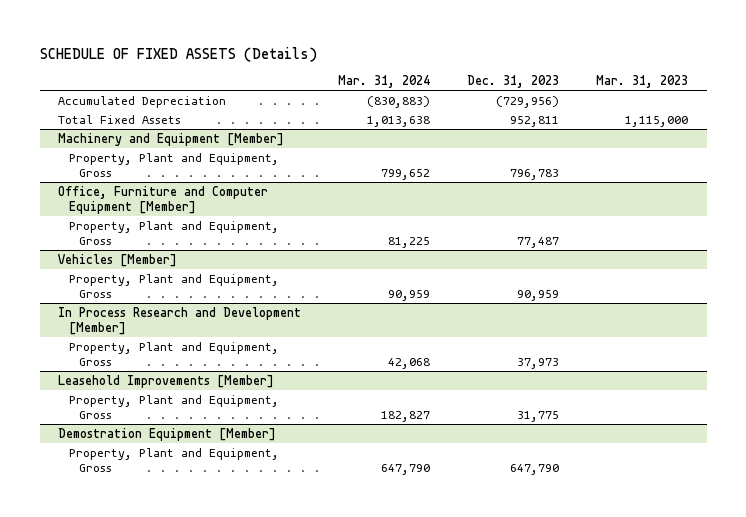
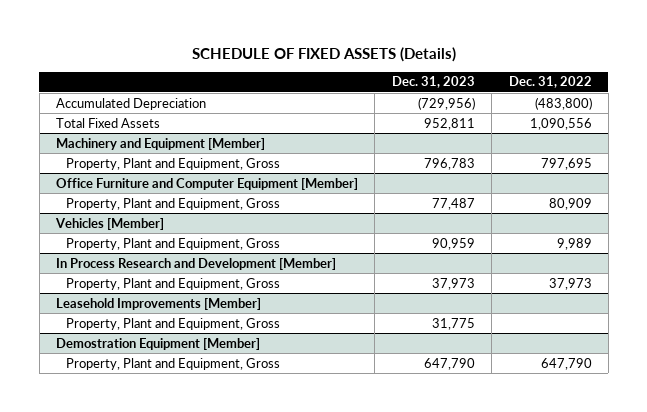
[338,75,431,89] Mar. 31, 2024 -> none
[596,75,689,89] Mar. 31, 2023 -> none
none -> [508,76,592,89] Dec. 31, 2022
[58,185,269,214] Office, Furniture and Computer Equipment [Member] -> [55,177,358,190] Office Furniture and Computer Equipment [Member]

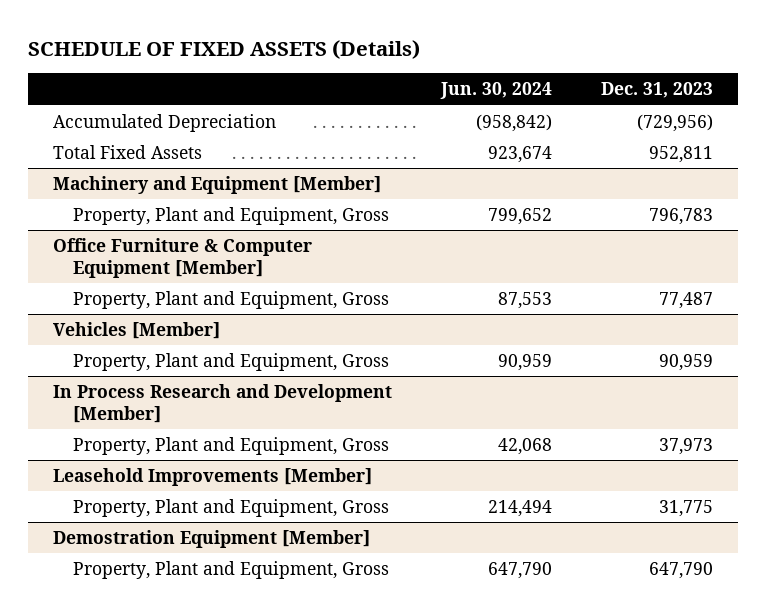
[508,76,592,89] Dec. 31, 2022 -> none
none -> [440,82,553,100] Jun. 30, 2024
[55,177,358,190] Office Furniture and Computer Equipment [Member] -> [52,237,312,278] Office Furniture & Computer Equipment [Member]

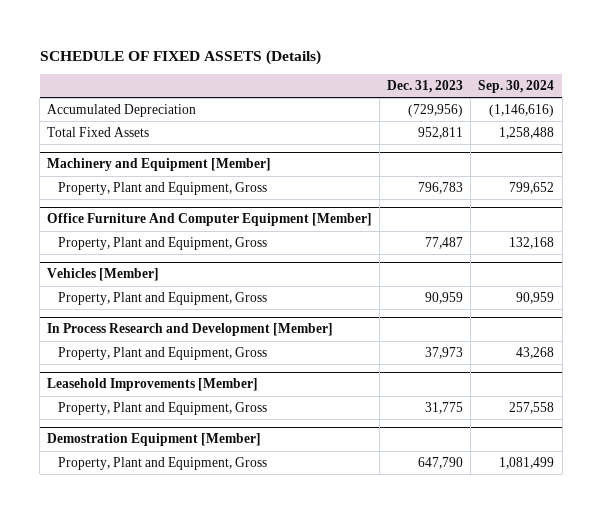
[440,82,553,100] Jun. 30, 2024 -> none
none -> [478,79,555,93] Sep. 30, 2024
[52,237,312,278] Office Furniture & Computer Equipment [Member] -> [47,213,373,227] Office Furniture And Computer Equipment [Member]

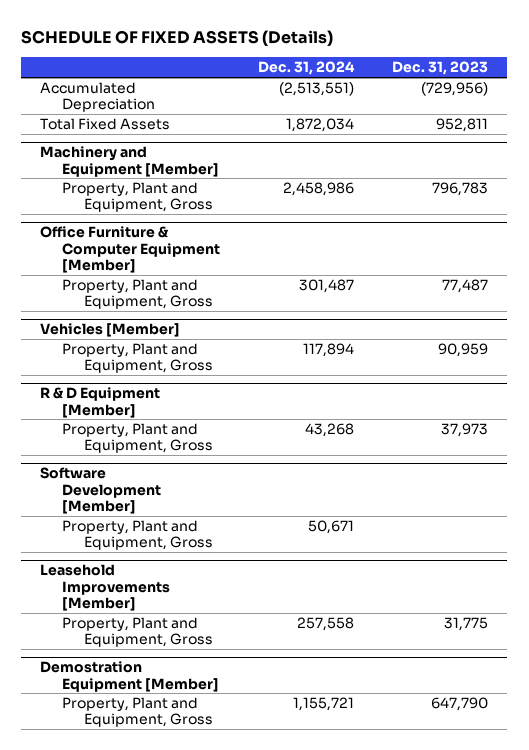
[478,79,555,93] Sep. 30, 2024 -> none
none -> [258,61,356,76] Dec. 31, 2024
[47,213,373,227] Office Furniture And Computer Equipment [Member] -> [40,226,221,273] Office Furniture & Computer Equipment [Member]
[47,323,334,337] In Process Research and Development [Member] -> none
none -> [40,387,161,418] R & D Equipment [Member]
none -> [40,467,162,514] Software Development [Member]
none -> [62,520,213,551] Property, Plant and Equipment, Gross

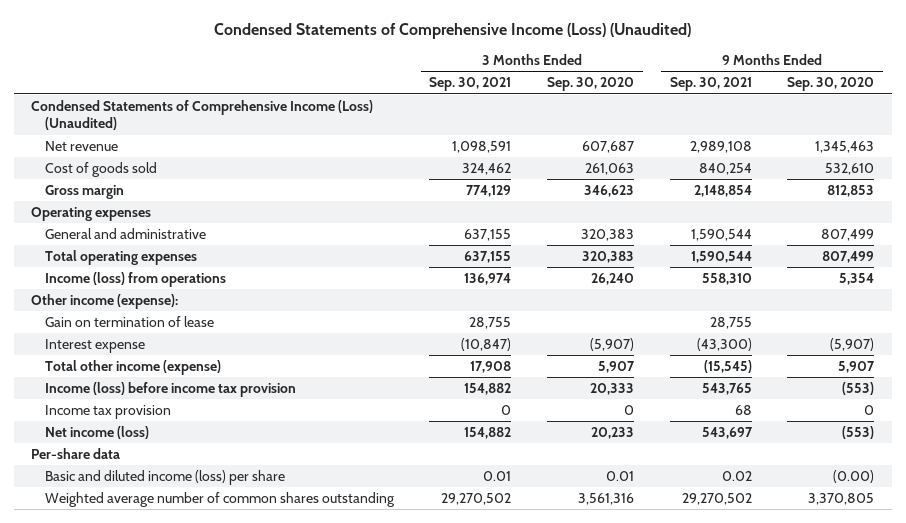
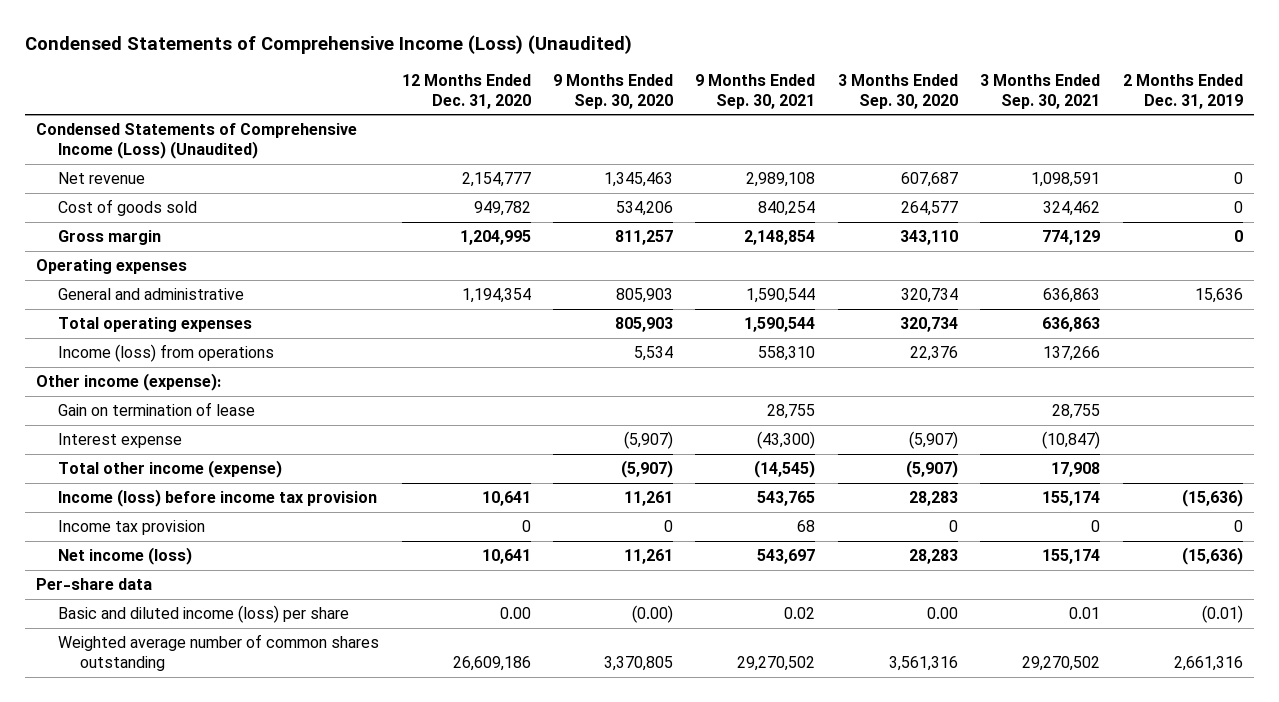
none -> [401,73,531,109] 12 Months Ended Dec. 31, 2020
none -> [1122,73,1243,109] 2 Months Ended Dec. 31, 2019
[585,163,635,176] 261,063 -> [900,201,958,217] 264,577
[825,163,875,176] 532,610 -> [616,201,674,217] 534,206
[584,185,635,198] 346,623 -> [899,230,958,246] 343,110
[827,185,875,198] 812,853 -> [615,230,674,246] 811,257
[464,229,512,242] 637,155 -> [1043,288,1101,304] 636,863
[581,229,635,242] 320,383 -> [900,288,958,304] 320,734
[821,229,875,242] 807,499 -> [616,288,674,304] 805,903
[464,251,512,264] 637,155 -> [1042,317,1101,333] 636,863
[582,251,635,264] 320,383 -> [899,317,958,333] 320,734
[822,251,875,264] 807,499 -> [615,317,674,333] 805,903
[464,273,512,286] 136,974 -> [1043,346,1101,362] 137,266
[591,273,635,286] 26,240 -> [909,346,958,362] 22,376
[839,273,875,286] 5,354 -> [634,346,674,362] 5,534
[598,361,636,374] 5,907 -> [905,460,958,479] (5,907)
[703,360,752,374] (15,545) -> [754,460,816,479] (14,545)
[838,361,876,374] 5,907 -> [621,460,674,479] (5,907)
[464,383,512,396] 154,882 -> [1042,491,1101,507] 155,174
[590,383,635,396] 20,333 -> [908,491,958,507] 28,283
[842,382,875,396] (553) -> [624,491,674,507] 11,261
[464,427,512,440] 154,882 -> [1042,549,1101,565] 155,174
[591,427,635,440] 20,233 -> [908,549,958,565] 28,283
[842,426,875,440] (553) -> [624,549,674,565] 11,261
[606,471,635,482] 0.01 -> [926,607,958,620] 0.00

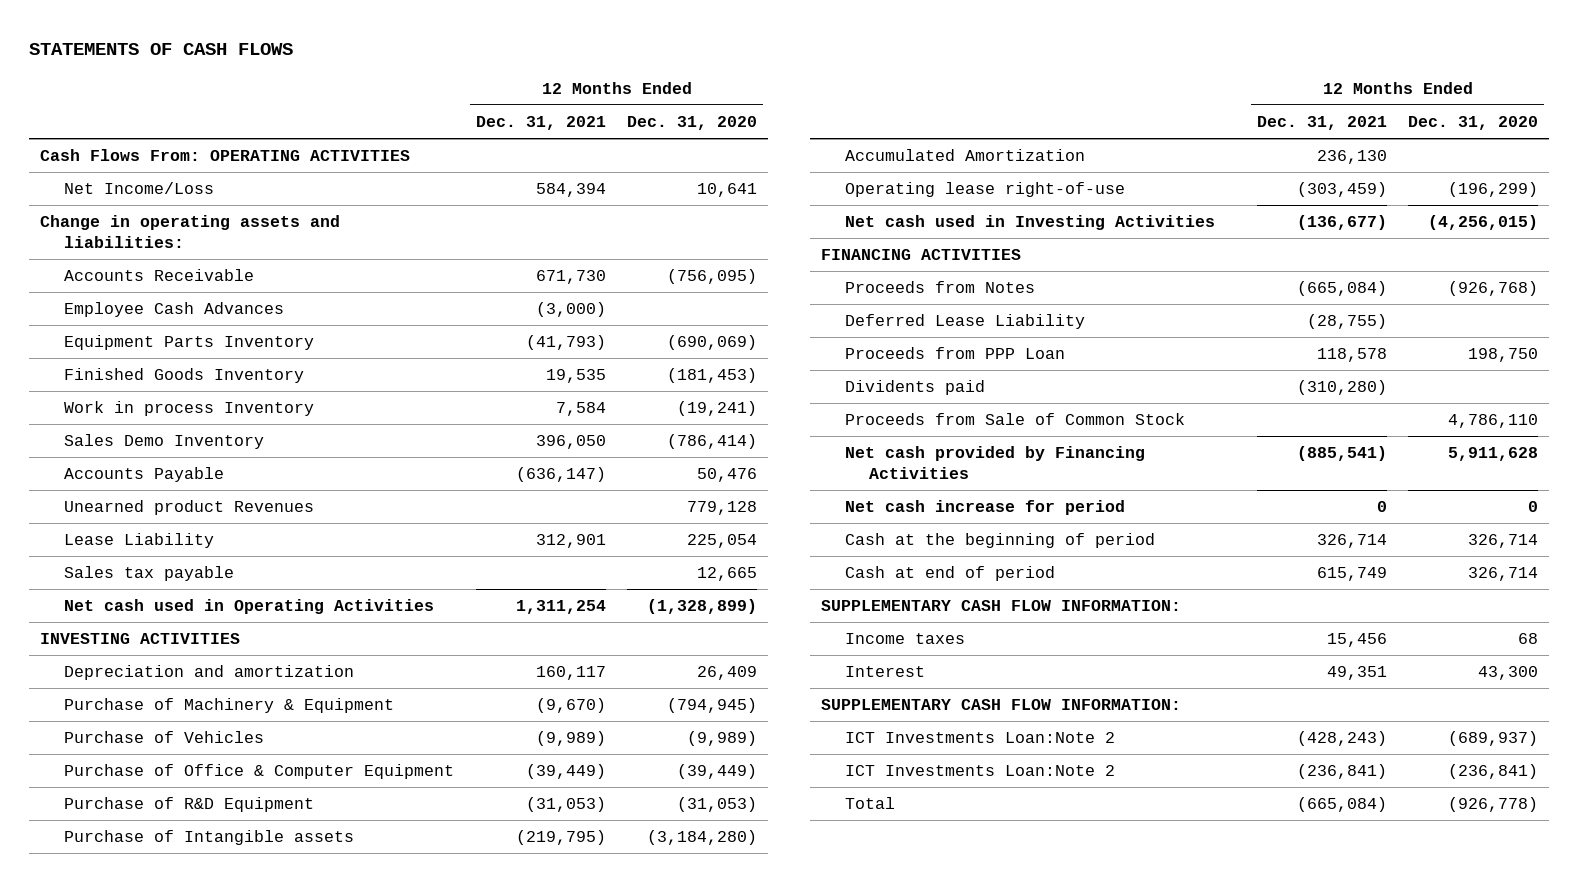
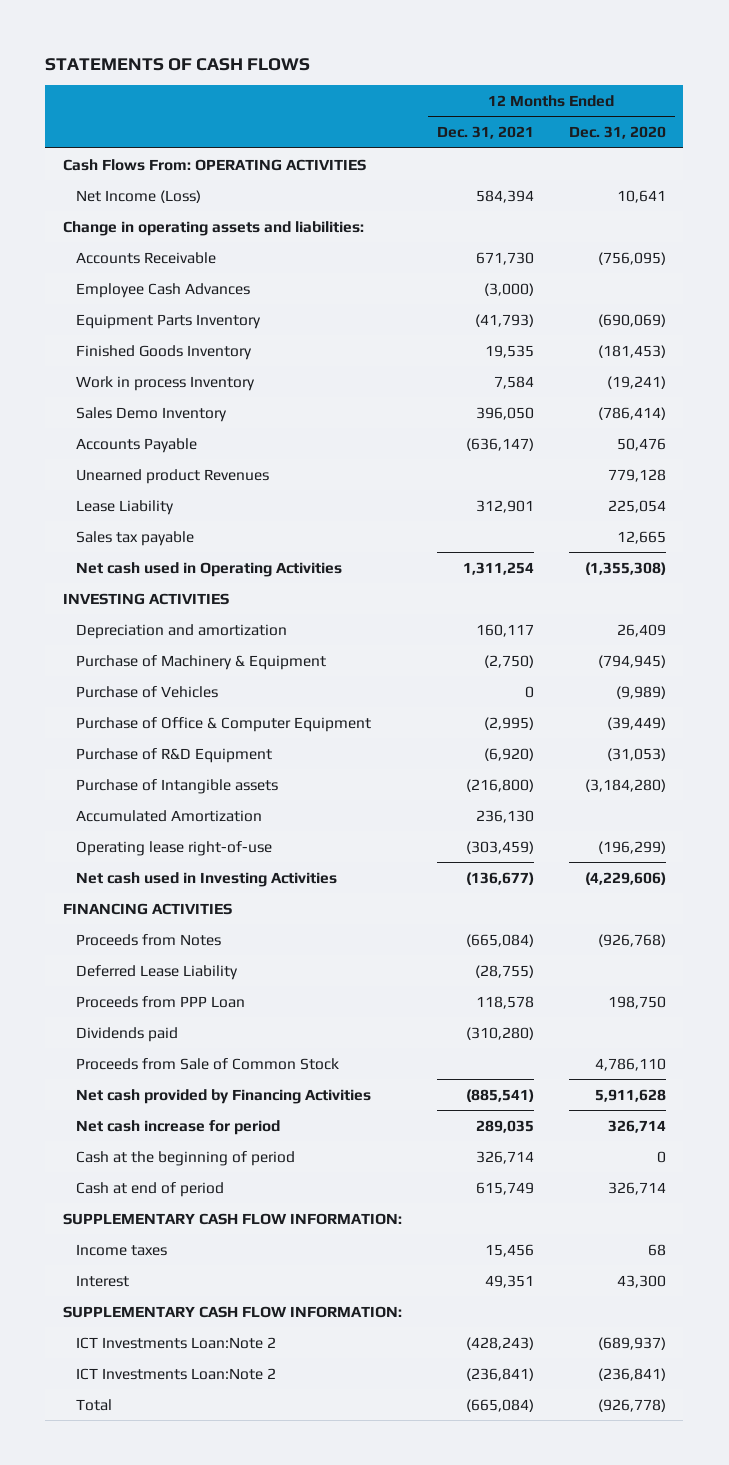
[63,182,214,195] Net Income/Loss -> [75,189,201,203] Net Income (Loss)
[647,599,758,615] (1,328,899) -> [584,561,666,575] (1,355,308)
[535,698,606,714] (9,670) -> [483,654,534,668] (2,750)
[535,731,606,747] (9,989) -> [524,685,534,698] 0
[525,764,606,780] (39,449) -> [483,716,534,730] (2,995)
[525,797,606,813] (31,053) -> [483,747,534,761] (6,920)
[515,830,606,846] (219,795) -> [465,778,534,792] (216,800)
[1428,215,1539,231] (4,256,015) -> [584,871,666,885] (4,229,606)
[844,380,985,396] Dividents paid -> [75,1026,178,1042] Dividends paid
[1376,501,1387,513] 0 -> [475,1119,534,1133] 289,035
[1528,501,1539,513] 0 -> [607,1119,666,1133] 326,714
[1468,534,1539,549] 326,714 -> [656,1150,666,1163] 0

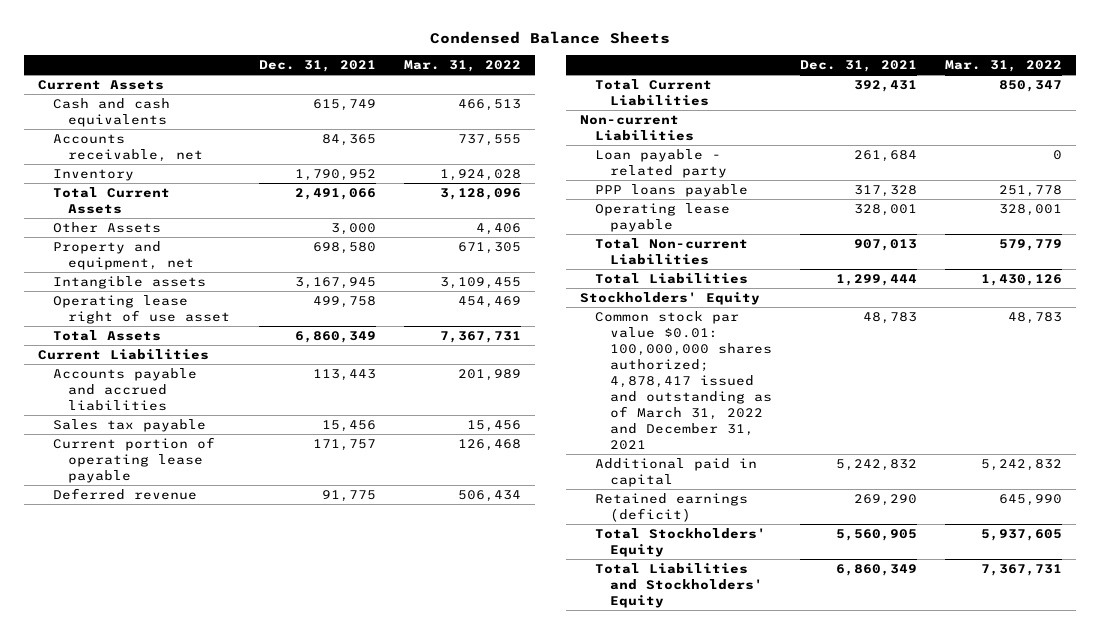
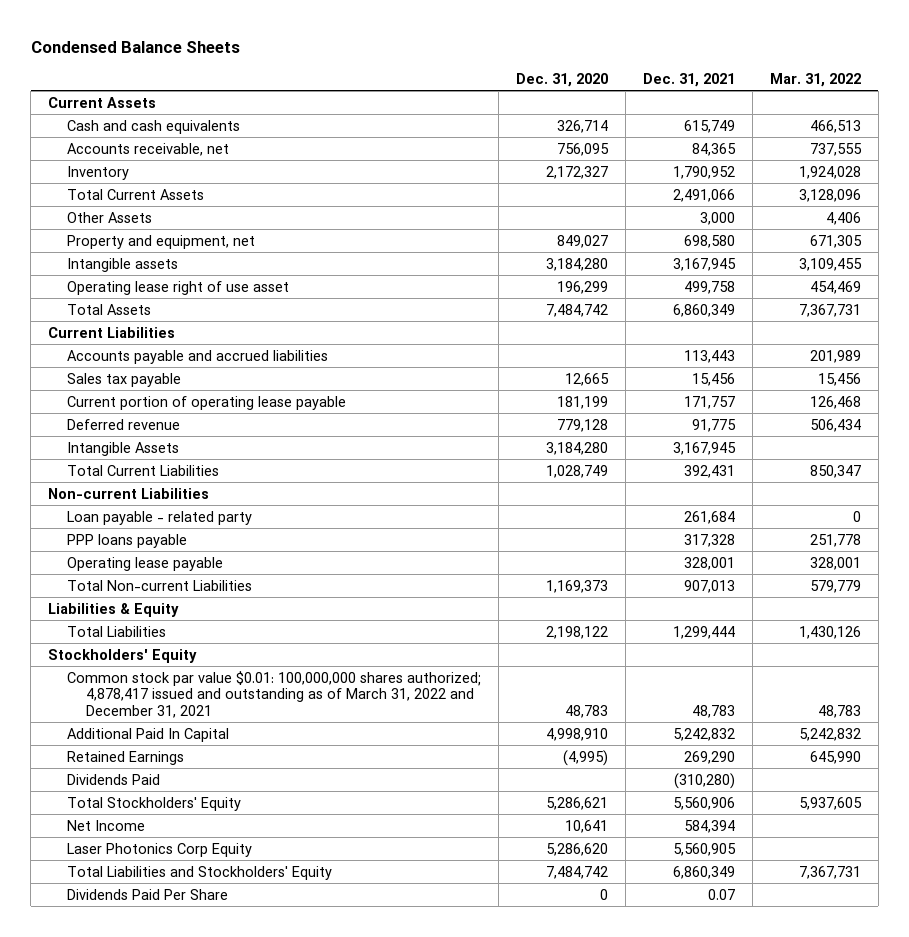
none -> [516,73,609,88] Dec. 31, 2020
none -> [67,441,180,456] Intangible Assets
none -> [47,602,179,617] Liabilities & Equity
[594,457,757,487] Additional paid in capital -> [67,727,230,742] Additional Paid In Capital
[594,492,748,522] Retained earnings (deficit) -> [67,750,185,765] Retained Earnings
none -> [67,773,161,785] Dividends Paid
[836,528,918,541] 5,560,905 -> [672,796,735,810] 5,560,906
none -> [67,819,146,831] Net Income
none -> [67,842,253,857] Laser Photonics Corp Equity
none -> [67,888,229,900] Dividends Paid Per Share

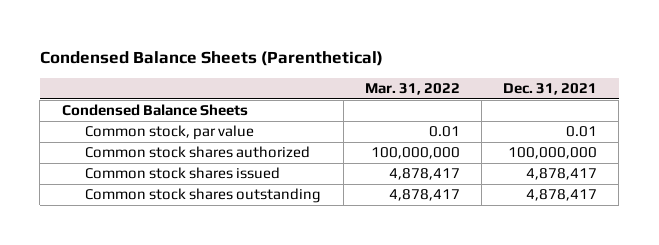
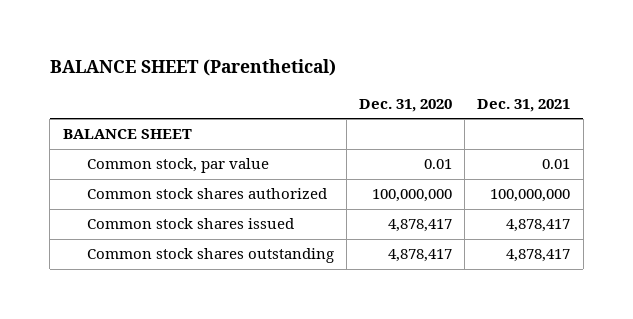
[39,50,383,66] Condensed Balance Sheets (Parenthetical) -> [49,59,336,77] BALANCE SHEET (Parenthetical)
[364,83,460,96] Mar. 31, 2022 -> none
none -> [359,98,453,112] Dec. 31, 2020
[61,104,248,117] Condensed Balance Sheets -> [62,129,192,140] BALANCE SHEET

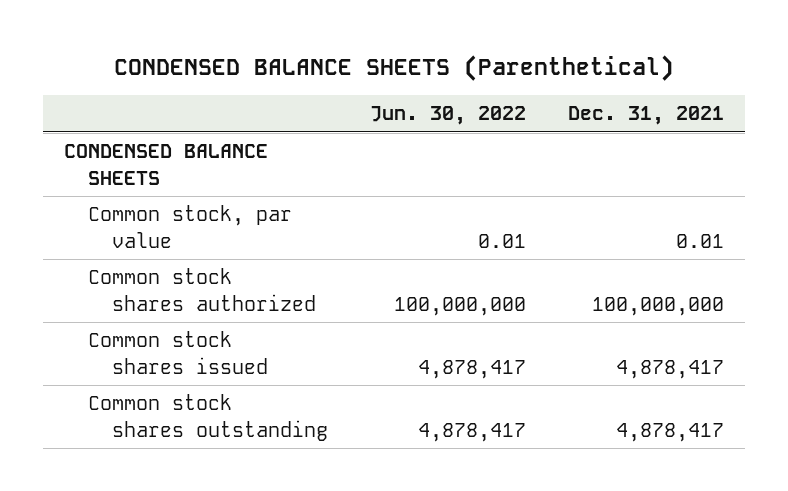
[49,59,336,77] BALANCE SHEET (Parenthetical) -> [114,54,675,81] CONDENSED BALANCE SHEETS (Parenthetical)
[359,98,453,112] Dec. 31, 2020 -> none
none -> [370,106,527,126] Jun. 30, 2022
[62,129,192,140] BALANCE SHEET -> [64,144,269,185] CONDENSED BALANCE SHEETS

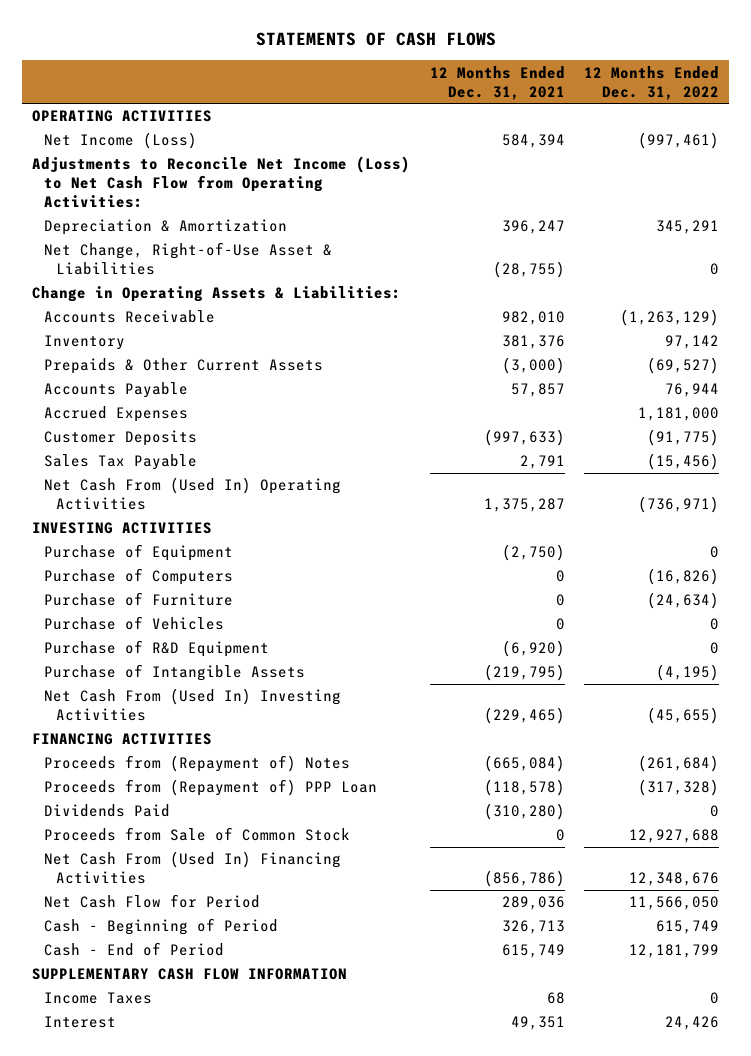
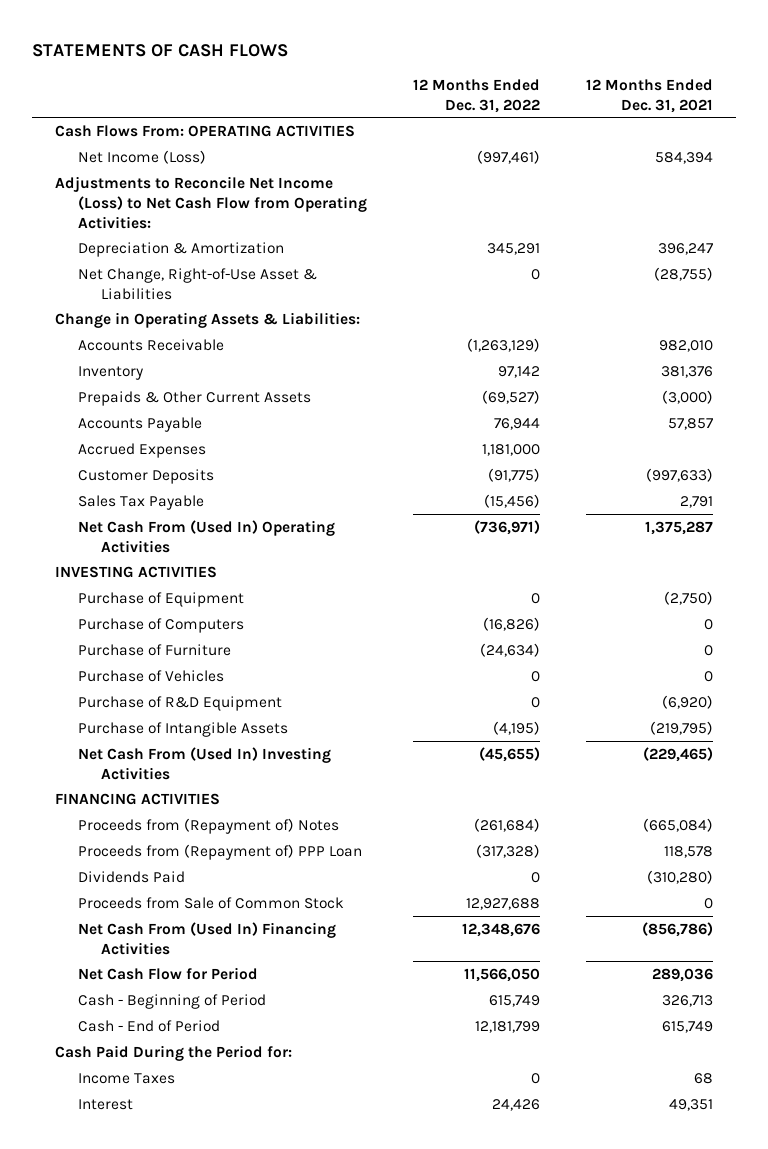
[31,110,212,123] OPERATING ACTIVITIES -> [55,124,356,137] Cash Flows From: OPERATING ACTIVITIES
[483,779,565,797] (118,578) -> [663,845,713,858] 118,578
[31,968,347,981] SUPPLEMENTARY CASH FLOW INFORMATION -> none
none -> [55,1044,293,1061] Cash Paid During the Period for:

